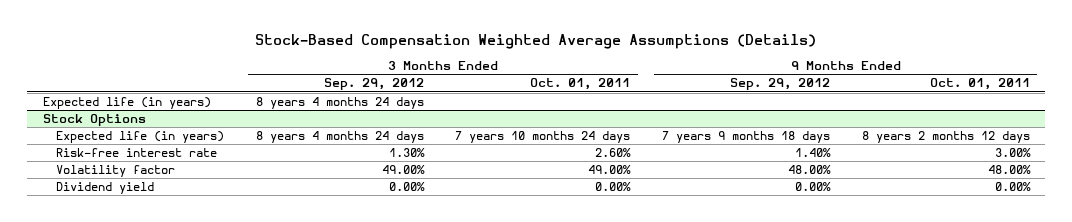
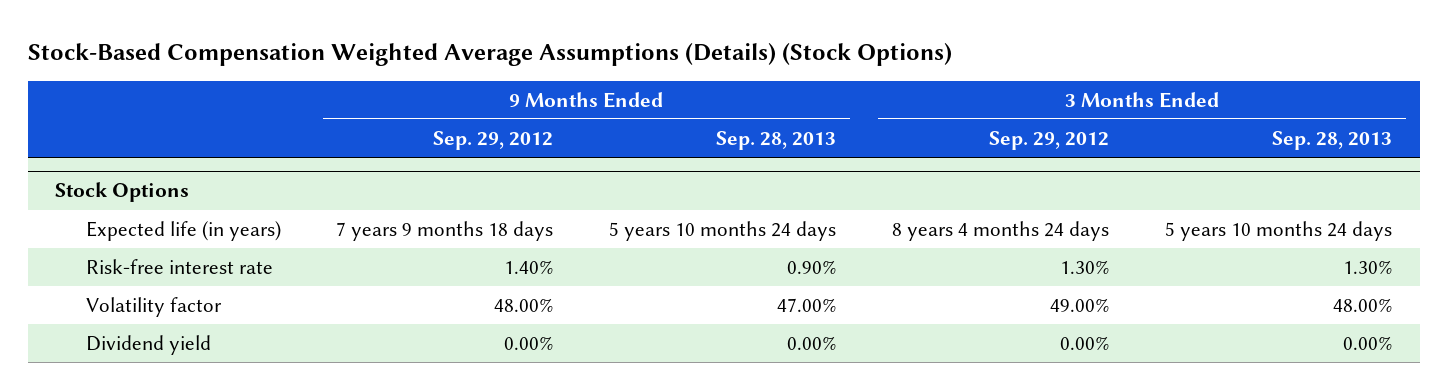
[255,34,817,50] Stock-Based Compensation Weighted Average Assumptions (Details) -> [27,42,952,66] Stock-Based Compensation Weighted Average Assumptions (Details) (Stock Options)
[530,78,631,91] Oct. 01, 2011 -> none
[929,78,1030,91] Oct. 01, 2011 -> none
none -> [716,130,837,150] Sep. 28, 2013
none -> [1272,130,1393,150] Sep. 28, 2013
[42,97,211,110] Expected life (in years) -> none

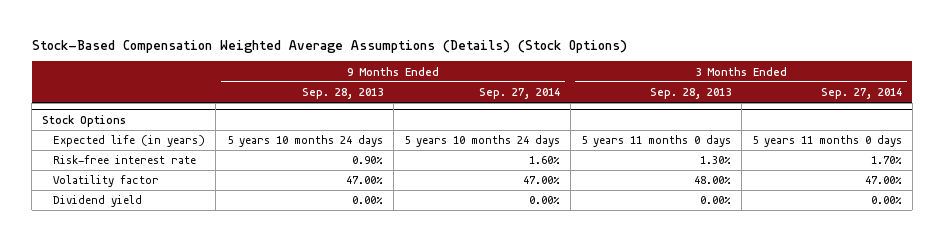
[433,130,554,150] Sep. 29, 2012 -> none
[989,130,1110,150] Sep. 29, 2012 -> none
none -> [478,88,560,100] Sep. 27, 2014
none -> [820,88,902,100] Sep. 27, 2014
[1165,220,1393,241] 5 years 10 months 24 days -> [580,135,731,148] 5 years 11 months 0 days

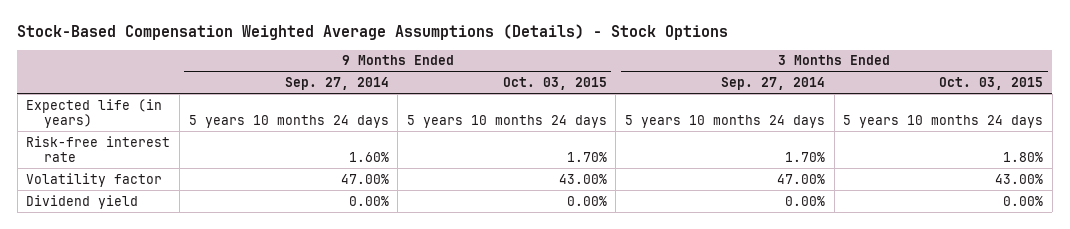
[31,39,627,53] Stock-Based Compensation Weighted Average Assumptions (Details) (Stock Options) -> [17,24,729,41] Stock-Based Compensation Weighted Average Assumptions (Details) - Stock Options
[301,88,383,100] Sep. 28, 2013 -> none
[649,88,731,100] Sep. 28, 2013 -> none
none -> [502,77,607,91] Oct. 03, 2015
none -> [939,77,1044,91] Oct. 03, 2015
[42,115,127,128] Stock Options -> none
[751,135,902,148] 5 years 11 months 0 days -> [625,114,826,128] 5 years 10 months 24 days

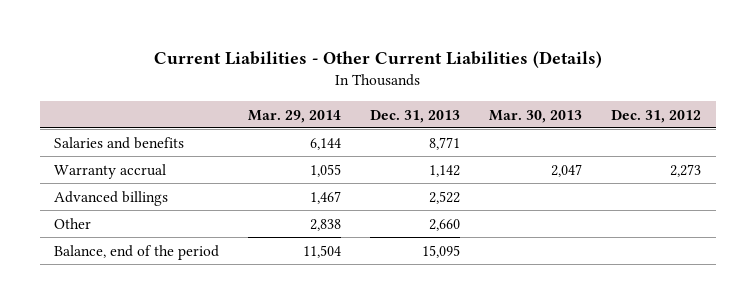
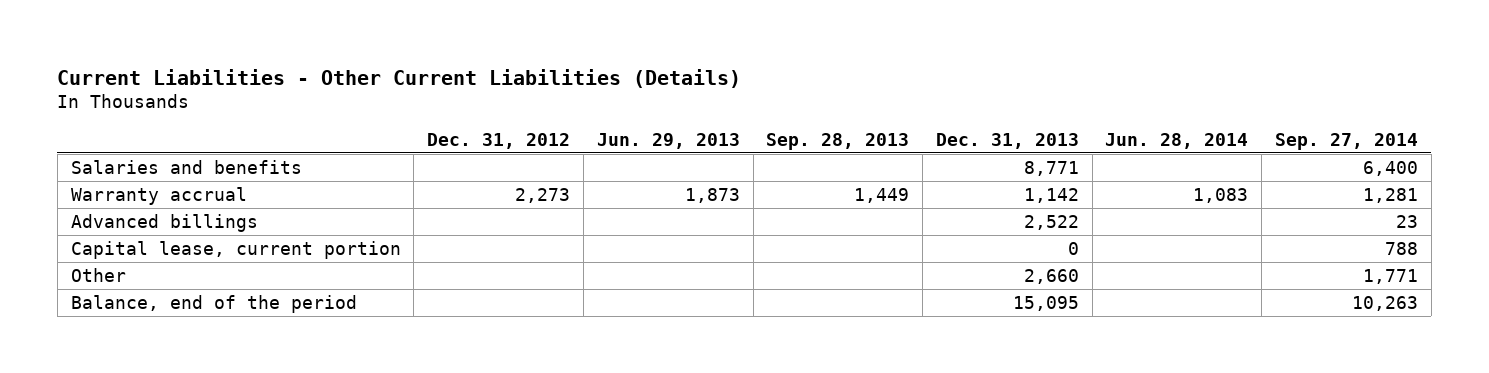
[248,109,342,123] Mar. 29, 2014 -> none
[489,109,583,123] Mar. 30, 2013 -> none
none -> [596,132,740,149] Jun. 29, 2013
none -> [766,132,910,150] Sep. 28, 2013
none -> [1105,132,1249,149] Jun. 28, 2014
none -> [1275,132,1419,150] Sep. 27, 2014
none -> [70,240,401,259] Capital lease, current portion

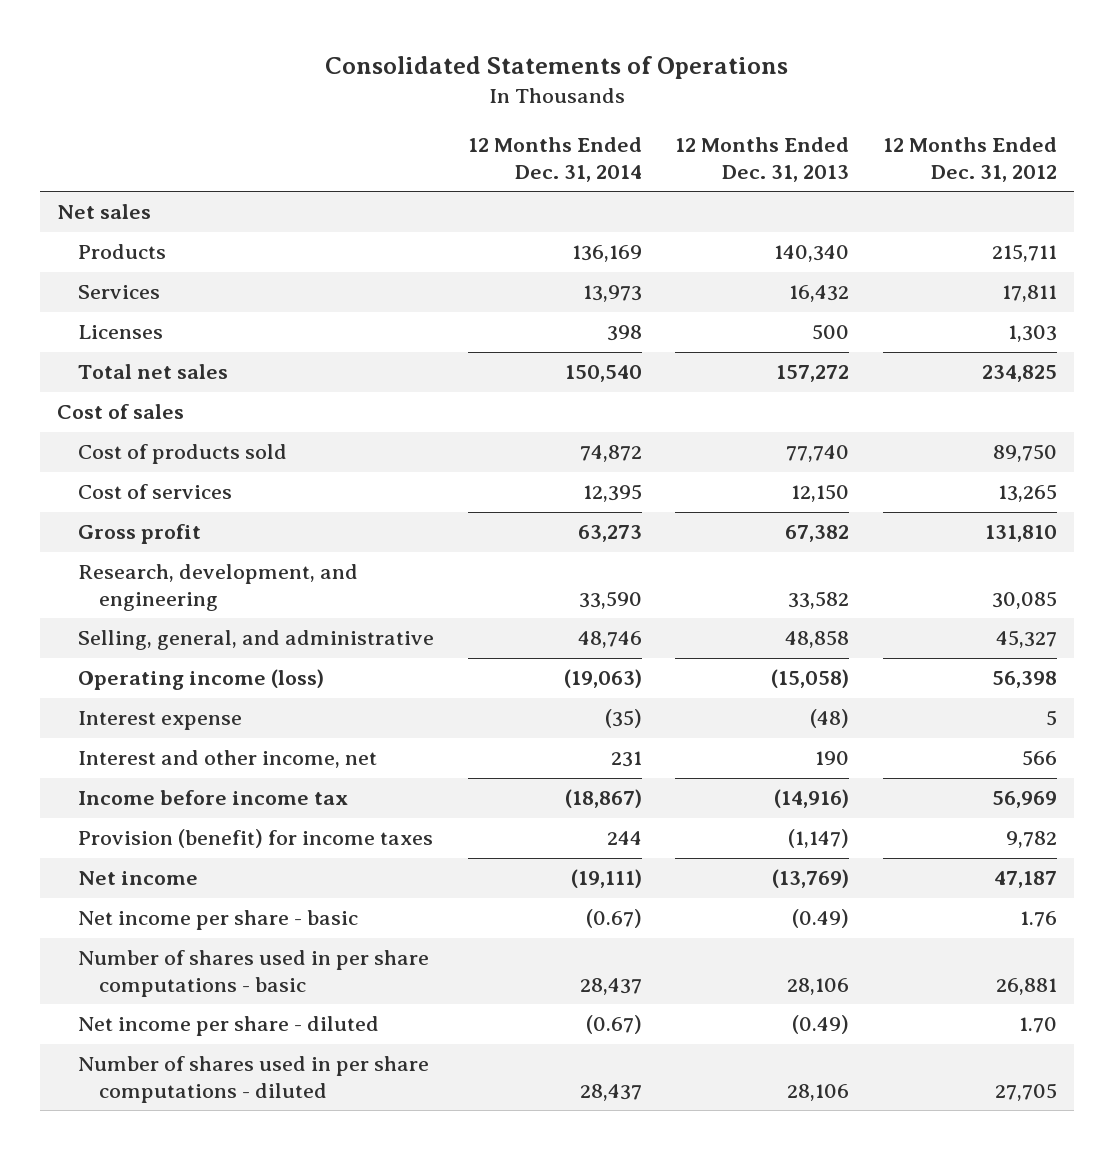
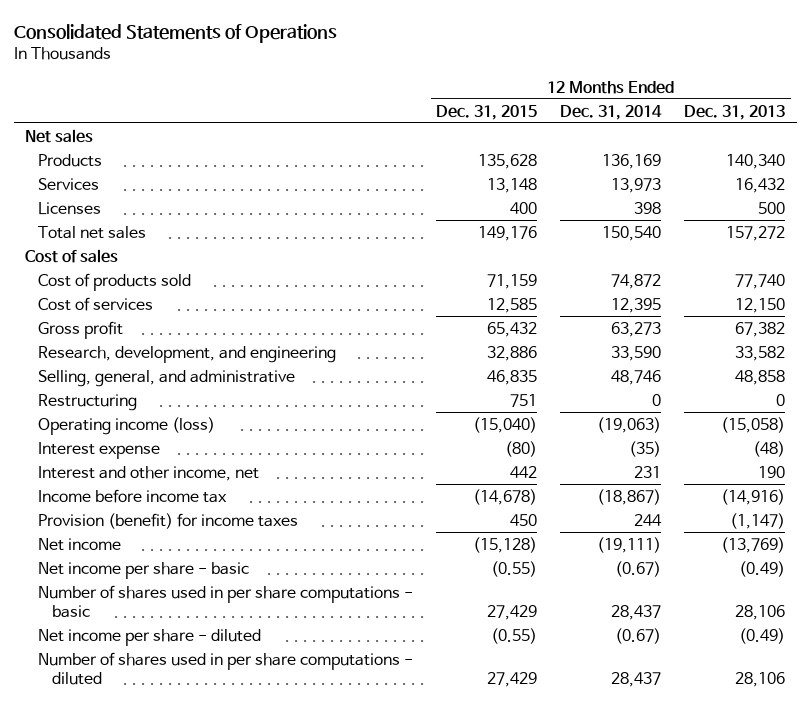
[883,137,1058,182] 12 Months Ended Dec. 31, 2012 -> none
none -> [436,104,538,120] Dec. 31, 2015
none -> [38,393,138,411] Restructuring

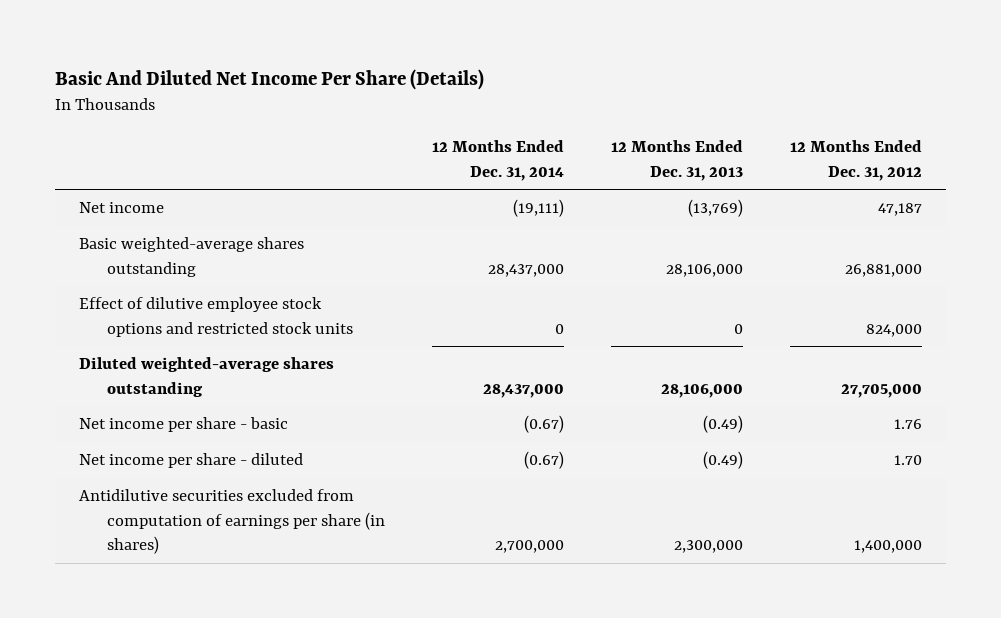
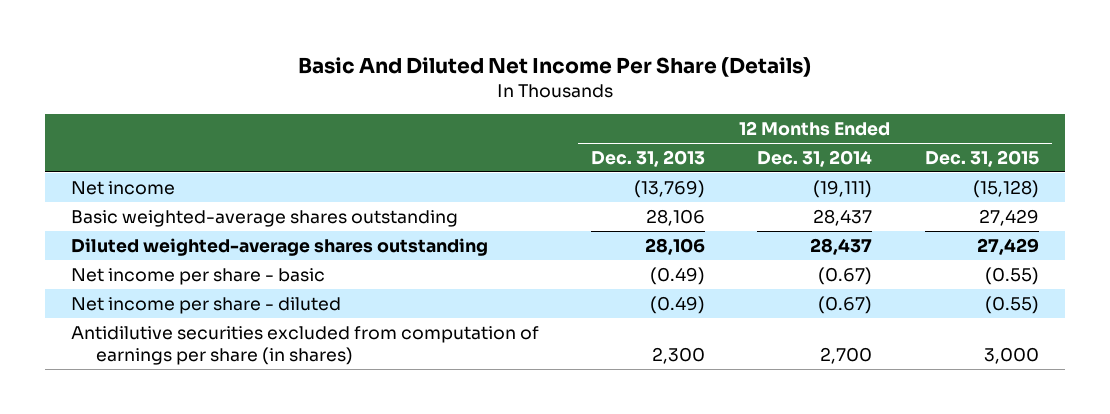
[790,140,923,181] 12 Months Ended Dec. 31, 2012 -> none
none -> [924,149,1039,167] Dec. 31, 2015
[78,297,353,337] Effect of dilutive employee stock options and restricted stock units -> none
[487,263,564,277] 28,437,000 -> [813,208,873,226] 28,437
[666,263,744,277] 28,106,000 -> [646,208,706,226] 28,106
[482,383,564,398] 28,437,000 -> [810,237,873,255] 28,437
[661,383,744,398] 28,106,000 -> [645,237,706,255] 28,106
[494,540,564,554] 2,700,000 -> [820,346,873,364] 2,700
[674,540,744,554] 2,300,000 -> [652,346,706,364] 2,300

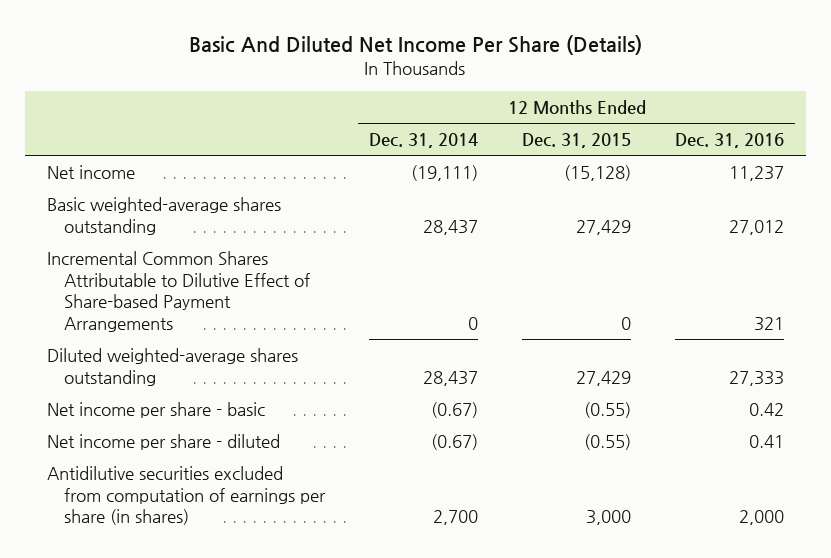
[591,149,706,167] Dec. 31, 2013 -> none
none -> [675,133,785,149] Dec. 31, 2016
none -> [46,251,311,333] Incremental Common Shares Attributable to Dilutive Effect of Share-based Payment Arrangements

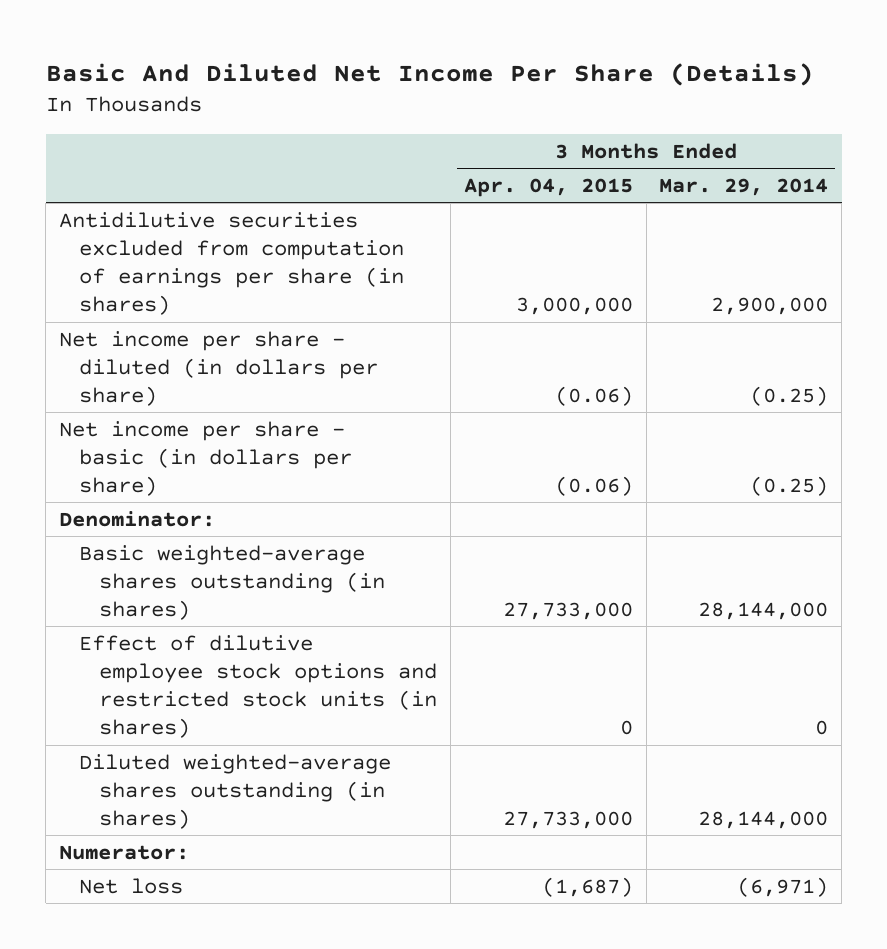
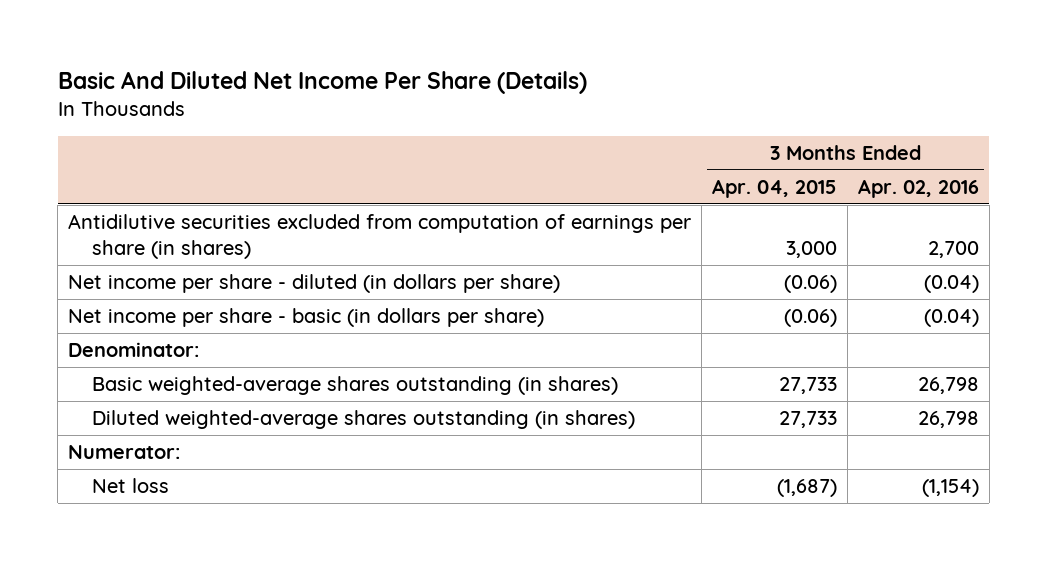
[659,177,829,196] Mar. 29, 2014 -> none
none -> [858,178,980,198] Apr. 02, 2016
[515,297,633,316] 3,000,000 -> [786,240,838,258] 3,000
[79,634,438,739] Effect of dilutive employee stock options and restricted stock units (in shares) -> none
[502,602,633,621] 27,733,000 -> [779,376,838,394] 27,733
[502,811,633,830] 27,733,000 -> [779,410,838,428] 27,733

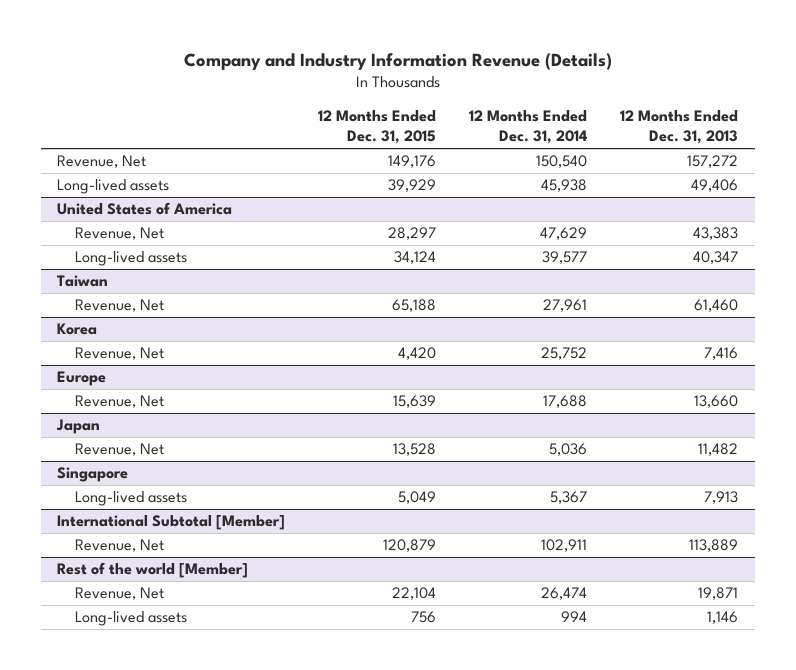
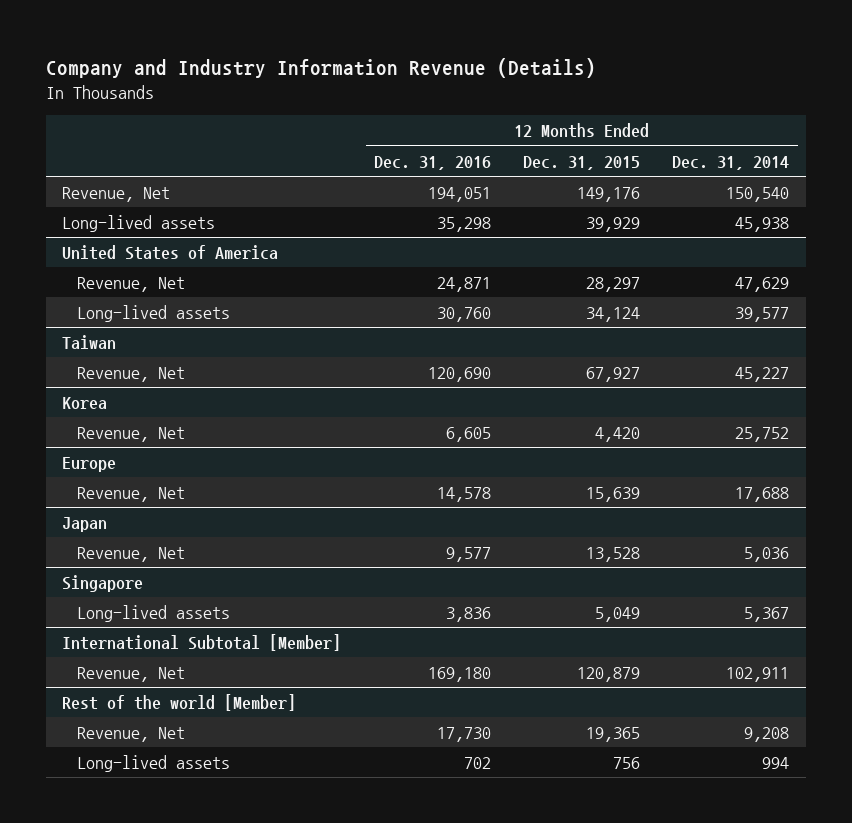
[620,109,739,145] 12 Months Ended Dec. 31, 2013 -> none
none -> [373,155,491,170] Dec. 31, 2016
[392,299,437,313] 65,188 -> [586,366,641,382] 67,927
[543,299,588,313] 27,961 -> [735,366,790,382] 45,227
[392,587,437,601] 22,104 -> [586,726,641,742] 19,365
[541,587,588,601] 26,474 -> [744,726,790,742] 9,208

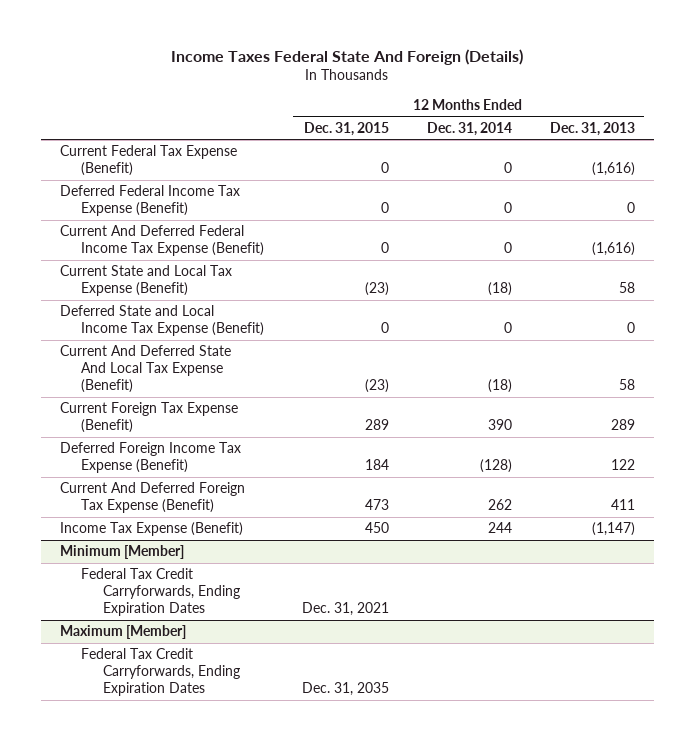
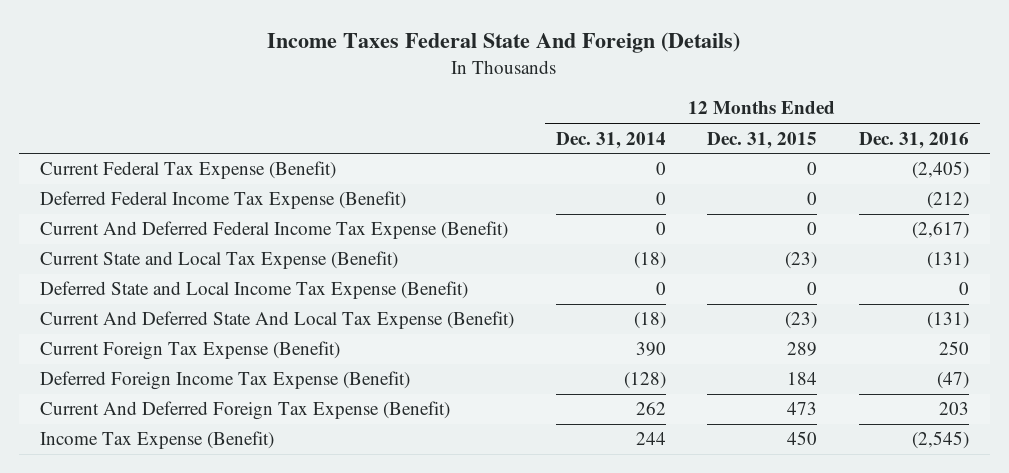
[549,121,635,136] Dec. 31, 2013 -> none
none -> [859,131,970,149] Dec. 31, 2016
[59,545,184,560] Minimum [Member] -> none
[81,568,240,617] Federal Tax Credit Carryforwards, Ending Expiration Dates -> none
[59,625,186,640] Maximum [Member] -> none
[81,648,240,697] Federal Tax Credit Carryforwards, Ending Expiration Dates -> none

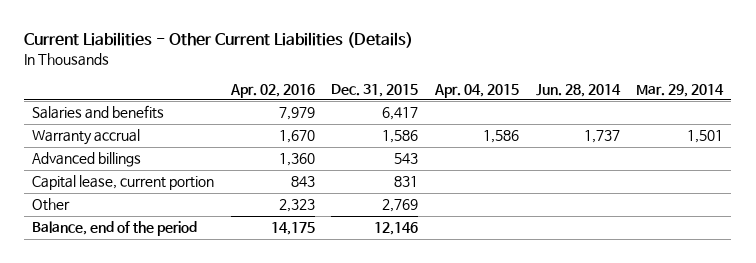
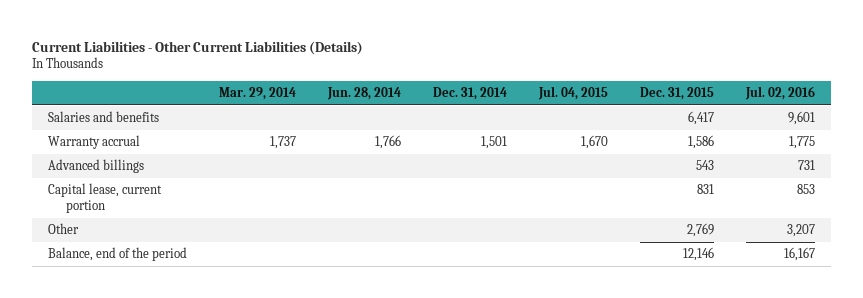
[229,83,315,98] Apr. 02, 2016 -> none
[434,83,520,98] Apr. 04, 2015 -> none
none -> [433,86,508,100] Dec. 31, 2014
none -> [538,85,609,100] Jul. 04, 2015
none -> [744,85,815,100] Jul. 02, 2016
[583,130,620,144] 1,737 -> [375,135,402,150] 1,766
[687,130,724,144] 1,501 -> [270,136,297,150] 1,737

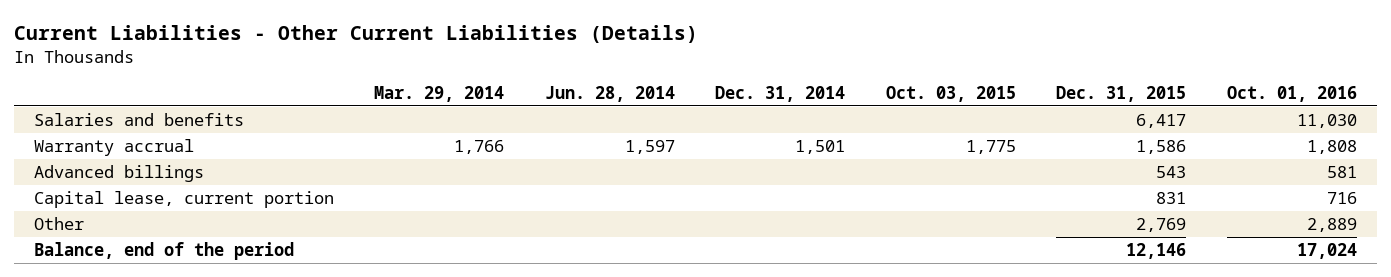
[538,85,609,100] Jul. 04, 2015 -> none
[744,85,815,100] Jul. 02, 2016 -> none
none -> [885,85,1016,102] Oct. 03, 2015
none -> [1226,85,1357,102] Oct. 01, 2016
[270,136,297,150] 1,737 -> [454,140,505,155] 1,766
[375,135,402,150] 1,766 -> [624,140,675,155] 1,597

